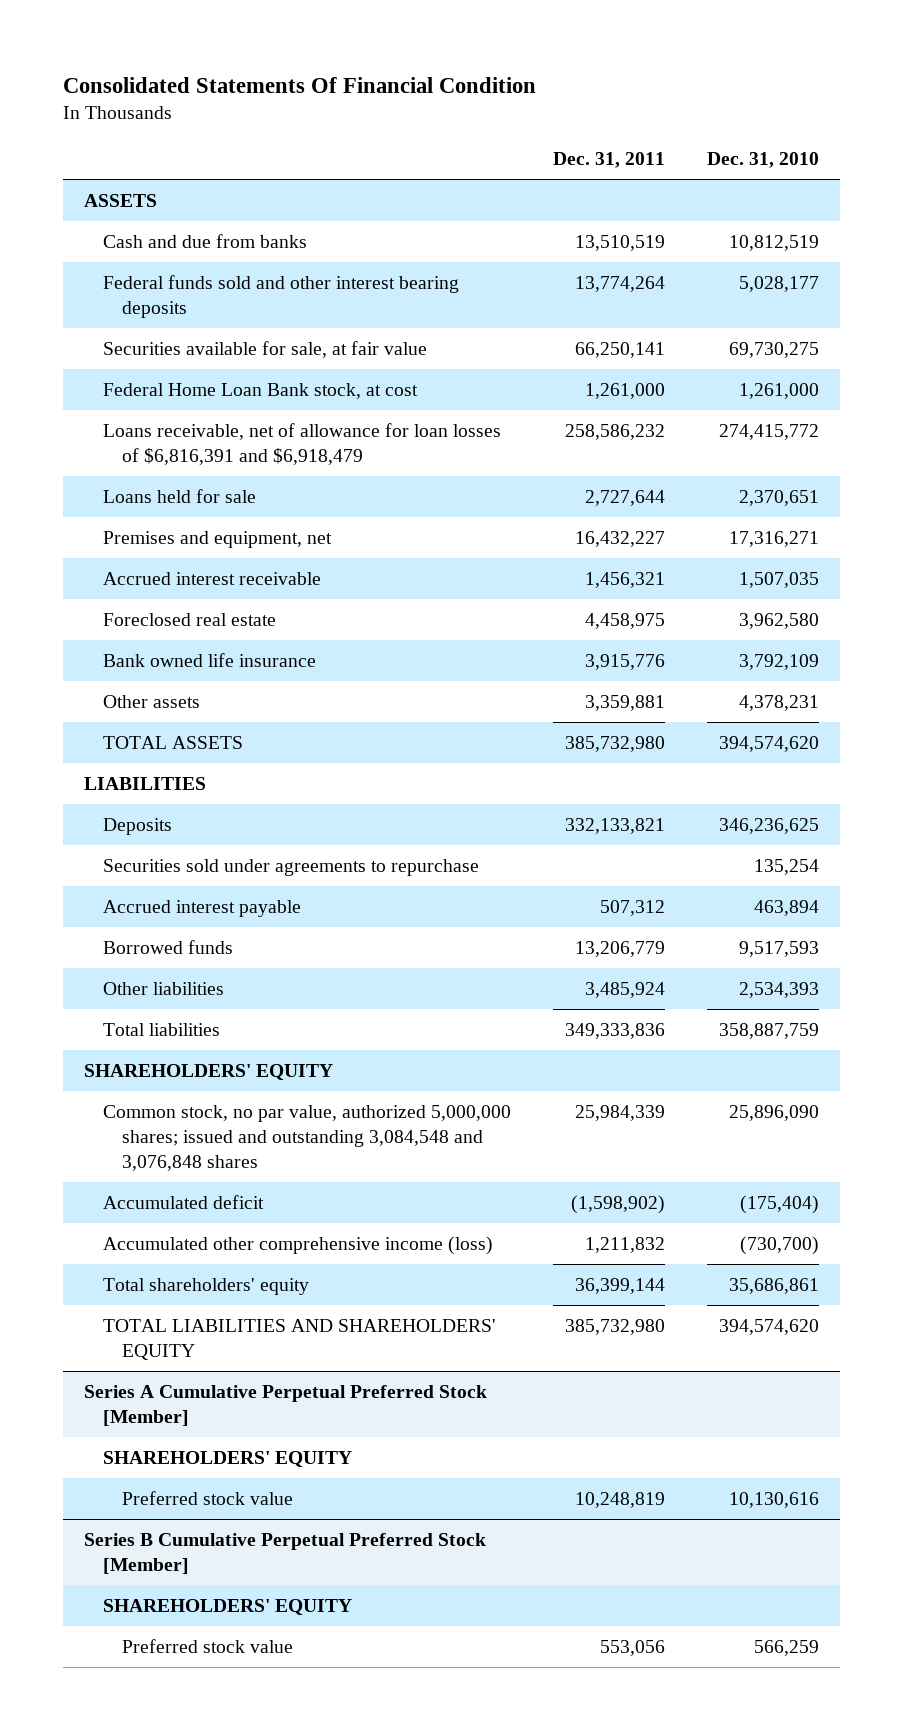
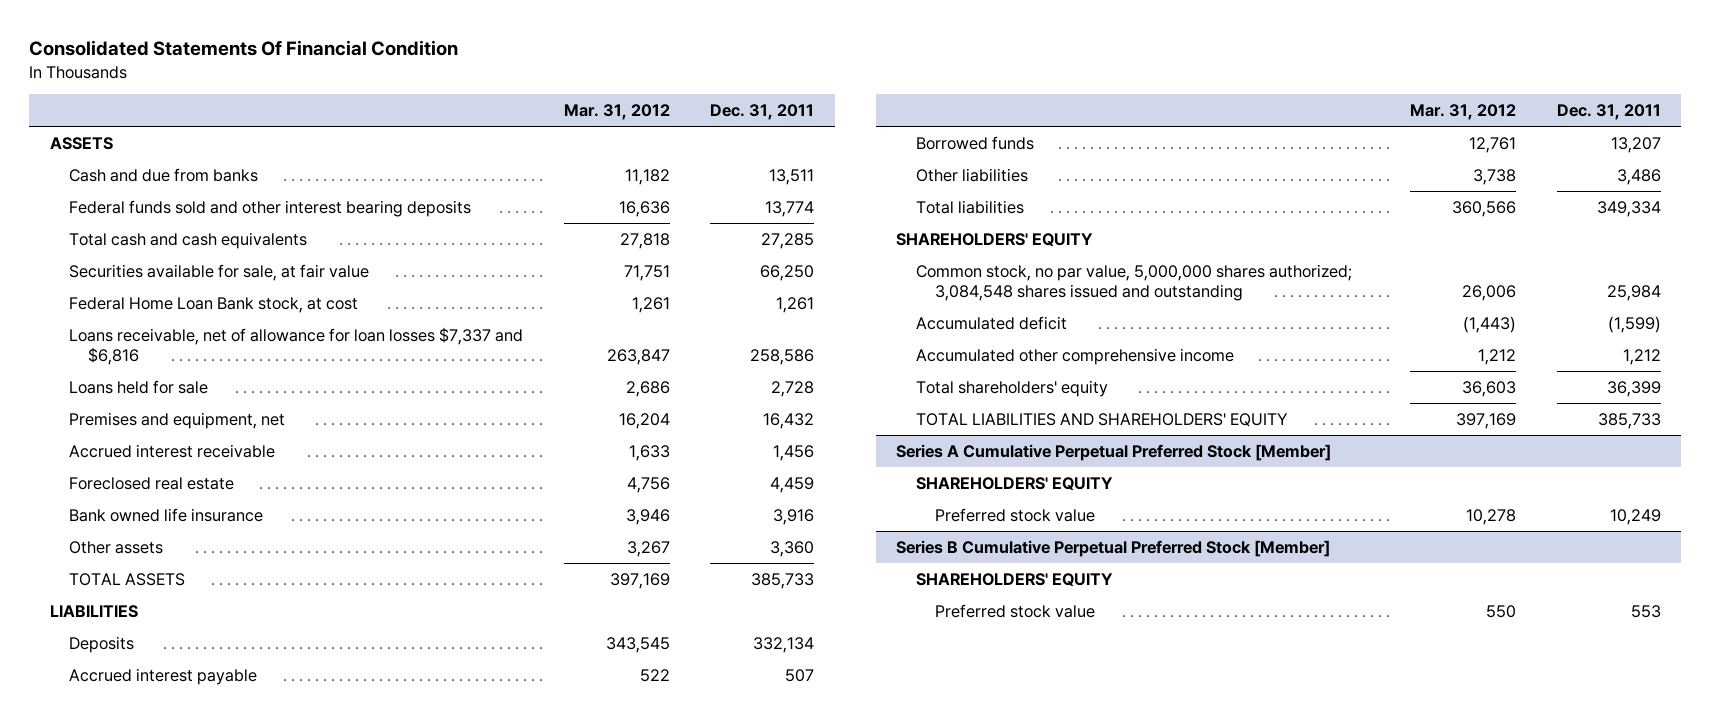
[707,152,820,169] Dec. 31, 2010 -> none
none -> [563,104,670,121] Mar. 31, 2012
[575,234,666,251] 13,510,519 -> [769,168,815,185] 13,511
[575,275,666,292] 13,774,264 -> [765,200,815,217] 13,774
none -> [68,231,307,249] Total cash and cash equivalents
[575,341,666,358] 66,250,141 -> [760,264,815,281] 66,250
[585,382,666,399] 1,261,000 -> [776,296,815,313] 1,261
[103,422,502,465] Loans receivable, net of allowance for loan losses of $6,816,391 and $6,918,479 -> [68,326,523,365] Loans receivable, net of allowance for loan losses $7,337 and $6,816
[565,423,666,440] 258,586,232 -> [750,348,815,365] 258,586
[585,489,666,506] 2,727,644 -> [771,380,815,397] 2,728
[575,530,666,547] 16,432,227 -> [763,412,815,429] 16,432
[585,571,666,588] 1,456,321 -> [773,444,815,461] 1,456
[585,612,666,629] 4,458,975 -> [770,476,815,493] 4,459
[585,653,666,670] 3,915,776 -> [773,508,815,525] 3,916
[585,694,666,711] 3,359,881 -> [770,540,815,557] 3,360
[565,735,666,752] 385,732,980 -> [751,572,815,589] 385,733
[103,858,480,876] Securities sold under agreements to repurchase -> none
[565,817,666,834] 332,133,821 -> [753,636,815,653] 332,134
[600,899,666,916] 507,312 -> [785,668,815,682] 507
[575,940,666,957] 13,206,779 -> [1610,136,1661,153] 13,207
[585,981,666,998] 3,485,924 -> [1616,168,1661,185] 3,486
[565,1022,666,1039] 349,333,836 -> [1596,200,1661,217] 349,334
[103,1104,512,1171] Common stock, no par value, authorized 5,000,000 shares; issued and outstanding 3,084,548 and 3,076,848 shares -> [915,263,1352,301] Common stock, no par value, 5,000,000 shares authorized; 3,084,548 shares issued and outstanding
[575,1104,666,1121] 25,984,339 -> [1606,284,1661,301] 25,984
[571,1194,666,1214] (1,598,902) -> [1607,315,1661,333] (1,599)
[103,1235,494,1255] Accumulated other comprehensive income (loss) -> [915,347,1234,365] Accumulated other comprehensive income
[585,1236,666,1253] 1,211,832 -> [1622,348,1661,365] 1,212
[575,1277,666,1294] 36,399,144 -> [1606,380,1661,397] 36,399
[565,1318,666,1335] 385,732,980 -> [1597,412,1661,429] 385,733
[575,1491,666,1508] 10,248,819 -> [1609,508,1661,525] 10,249
[600,1639,666,1656] 553,056 -> [1630,604,1661,618] 553

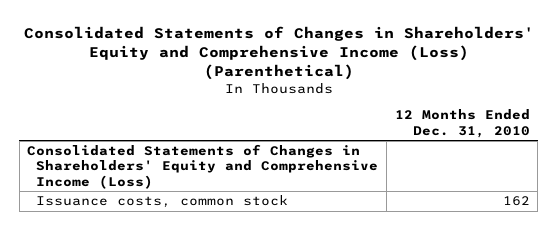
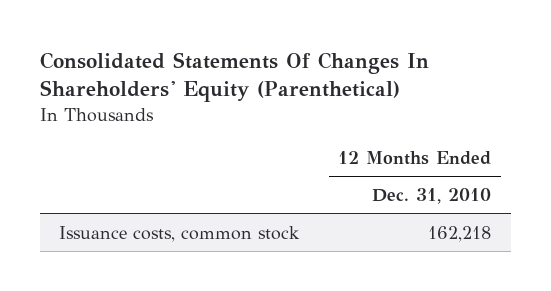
[23,26,534,81] Consolidated Statements of Changes in Shareholders' Equity and Comprehensive Income (Loss) (Parenthetical) -> [39,51,429,103] Consolidated Statements Of Changes In Shareholders' Equity (Parenthetical)
[27,144,379,189] Consolidated Statements of Changes in Shareholders' Equity and Comprehensive Income (Loss) -> none
[502,196,530,207] 162 -> [428,225,492,242] 162,218

